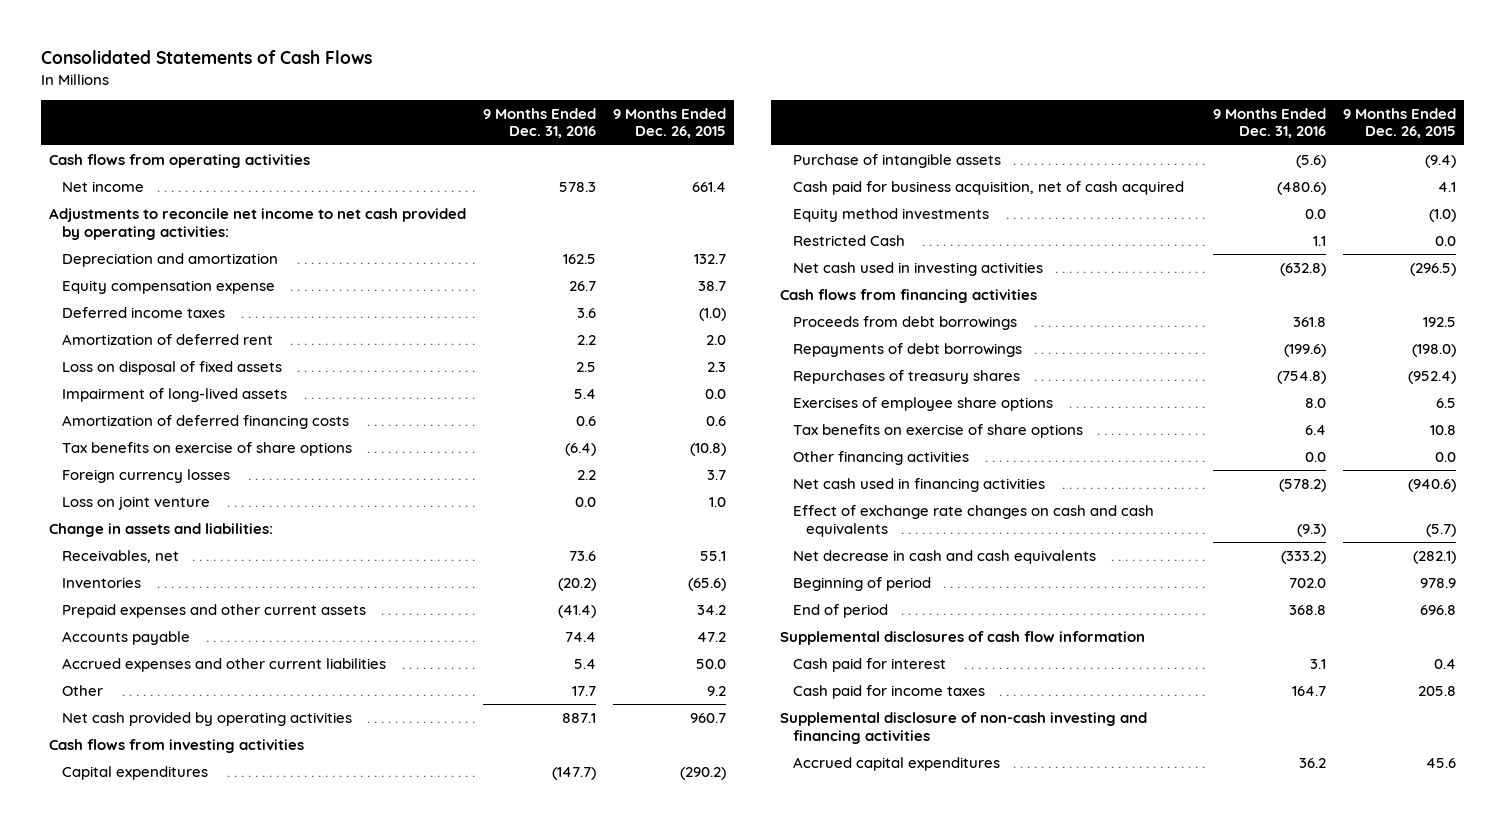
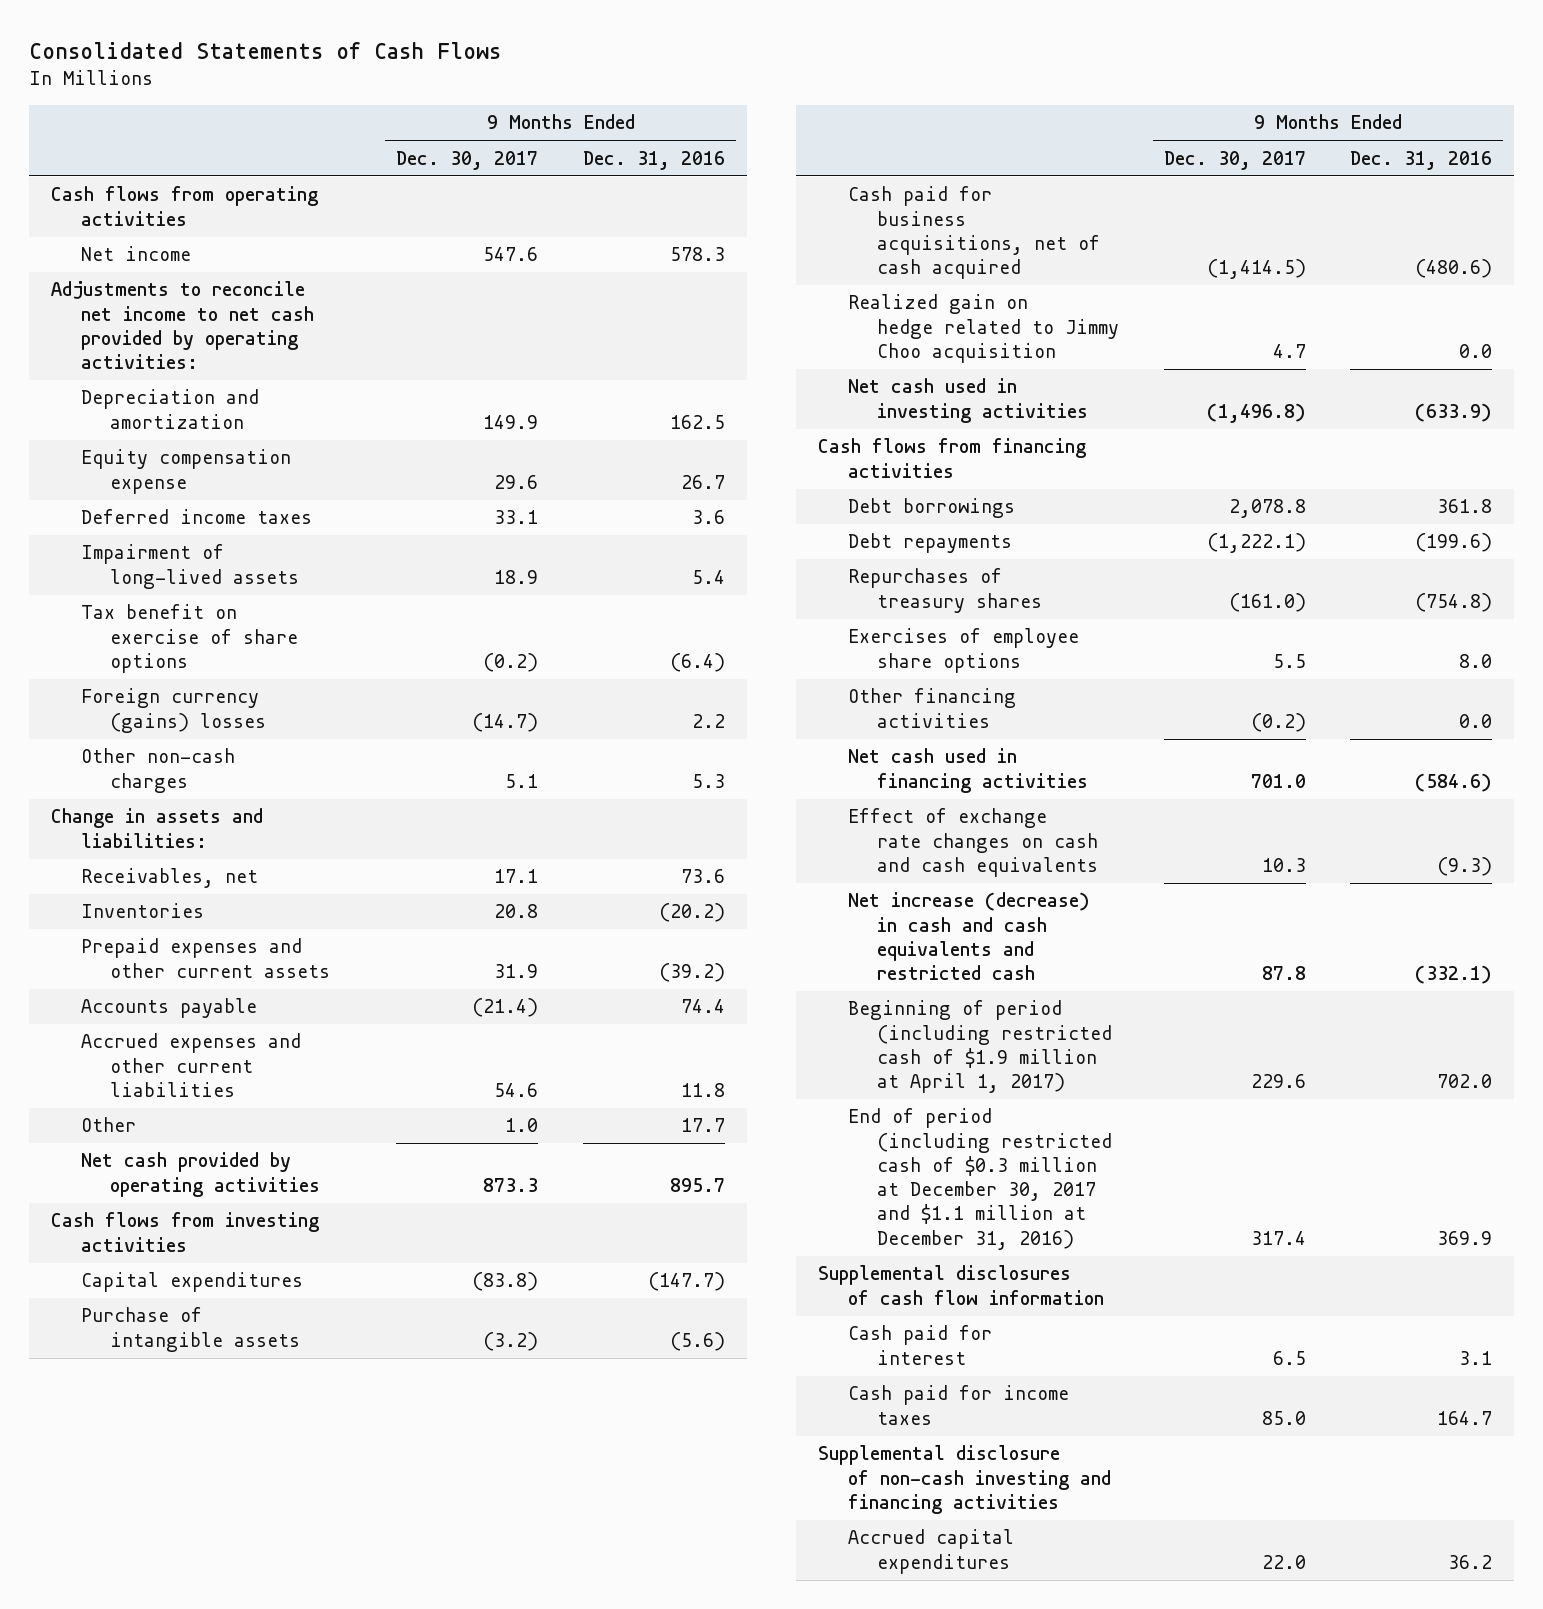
[612,107,726,139] 9 Months Ended Dec. 26, 2015 -> none
none -> [396,150,539,170] Dec. 30, 2017
[62,334,274,346] Amortization of deferred rent -> none
[62,361,283,376] Loss on disposal of fixed assets -> none
[62,415,350,430] Amortization of deferred financing costs -> none
[62,496,211,511] Loss on joint venture -> none
[62,442,353,457] Tax benefits on exercise of share options -> [80,604,299,673] Tax benefit on exercise of share options
[62,469,231,484] Foreign currency losses -> [80,688,267,733] Foreign currency (gains) losses
none -> [80,748,235,793] Other non-cash charges
[557,605,596,619] (41.4) -> [658,962,725,982] (39.2)
[573,659,596,670] 5.4 -> [680,1082,725,1097] 11.8
[561,713,596,724] 887.1 -> [669,1177,725,1192] 895.7
[792,208,989,223] Equity method investments -> none
[792,235,905,247] Restricted Cash -> none
[792,181,1184,196] Cash paid for business acquisition, net of cash acquired -> [847,186,1101,280] Cash paid for business acquisitions, net of cash acquired
none -> [847,294,1120,363] Realized gain on hedge related to Jimmy Choo acquisition
[1280,263,1327,277] (632.8) -> [1414,402,1492,422] (633.9)
[792,316,1017,331] Proceeds from debt borrowings -> [847,498,1015,519] Debt borrowings
[792,343,1022,358] Repayments of debt borrowings -> [847,533,1012,554] Debt repayments
[792,424,1083,439] Tax benefits on exercise of share options -> none
[1279,479,1327,493] (578.2) -> [1414,772,1492,792] (584.6)
[792,577,931,592] Beginning of period -> none
[792,604,888,619] End of period -> none
[792,550,1096,565] Net decrease in cash and cash equivalents -> [847,892,1090,981] Net increase (decrease) in cash and cash equivalents and restricted cash
[1281,551,1327,565] (333.2) -> [1414,965,1492,985] (332.1)
none -> [847,1000,1113,1094] Beginning of period (including restricted cash of $1.9 million at April 1, 2017)
none -> [847,1108,1113,1250] End of period (including restricted cash of $0.3 million at December 30, 2017 and $1.1 million at December 31, 2016)

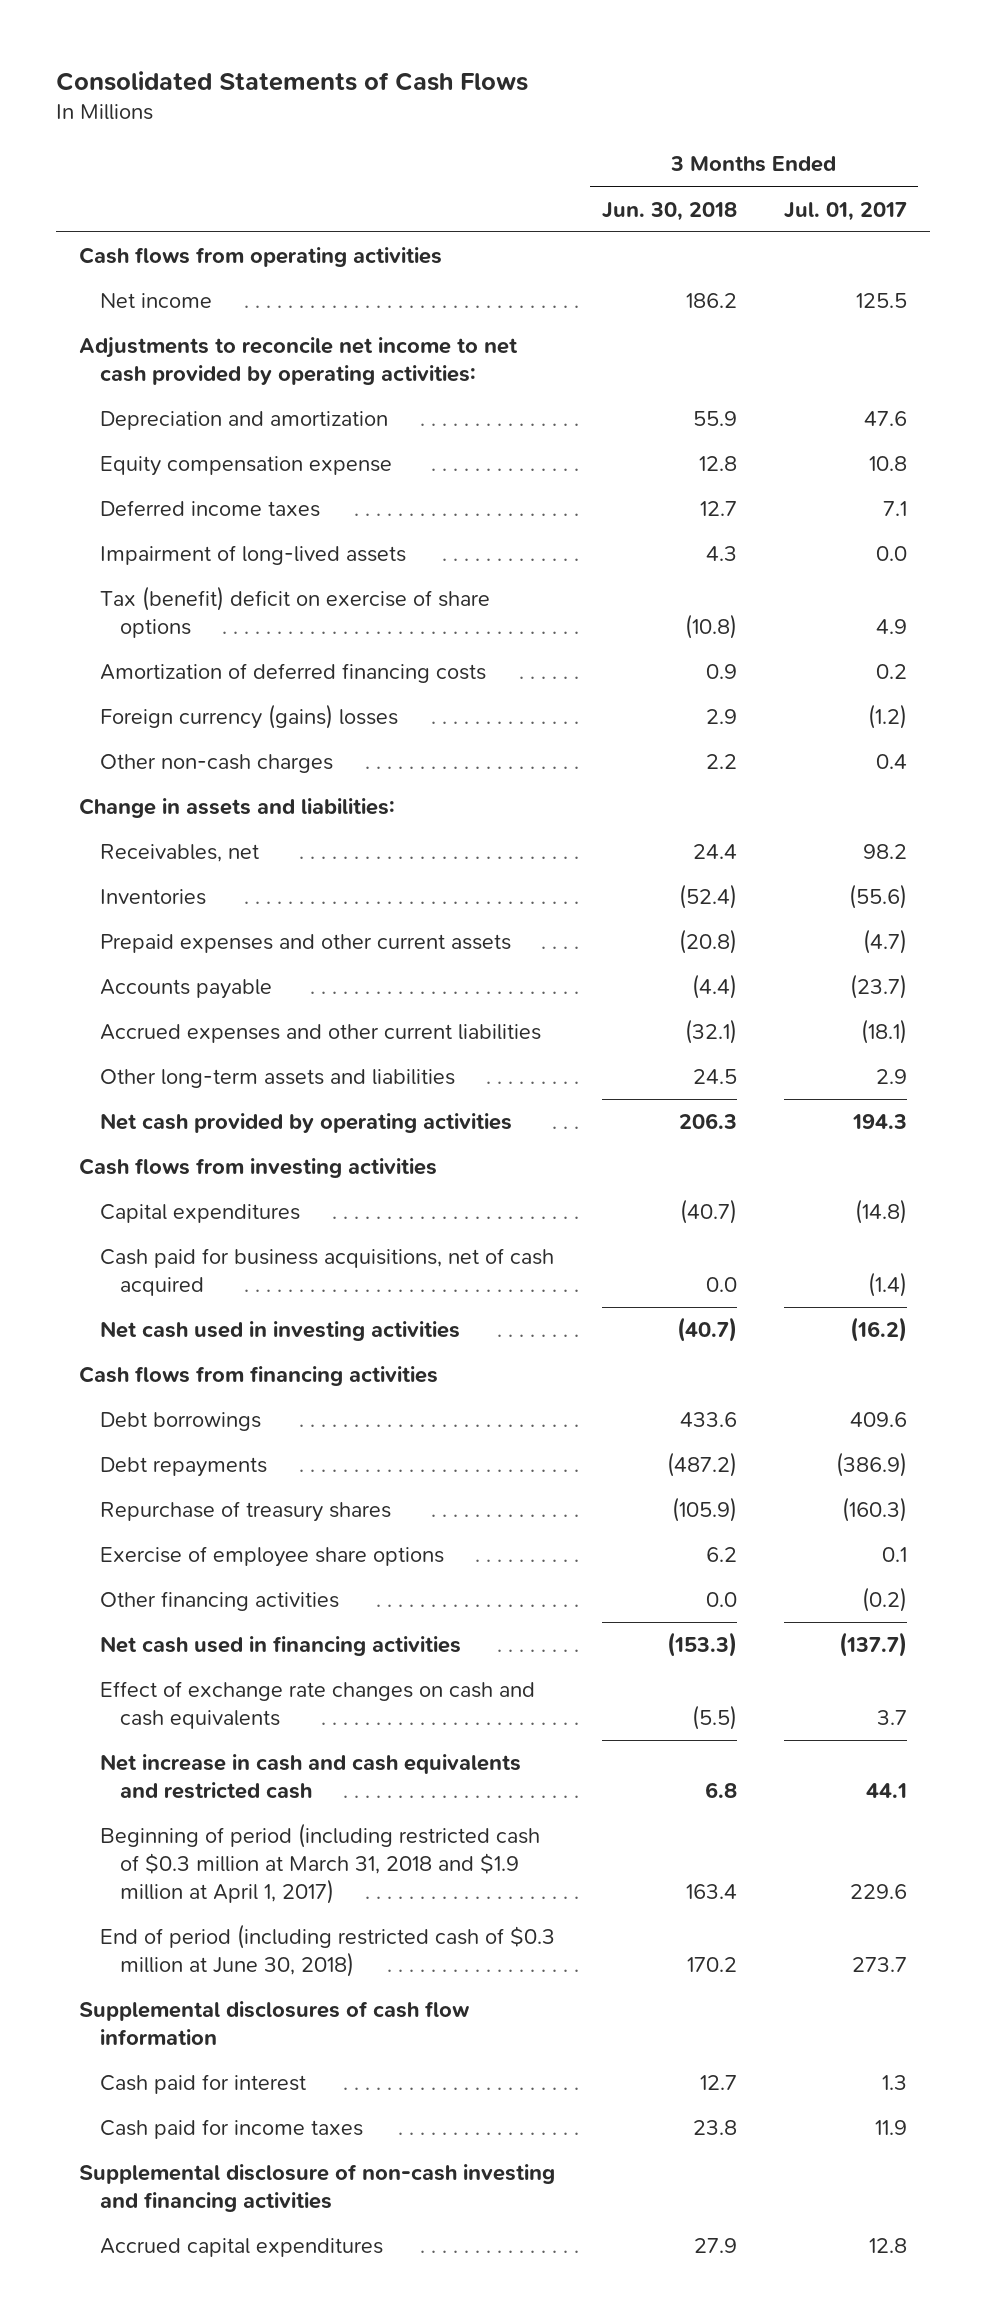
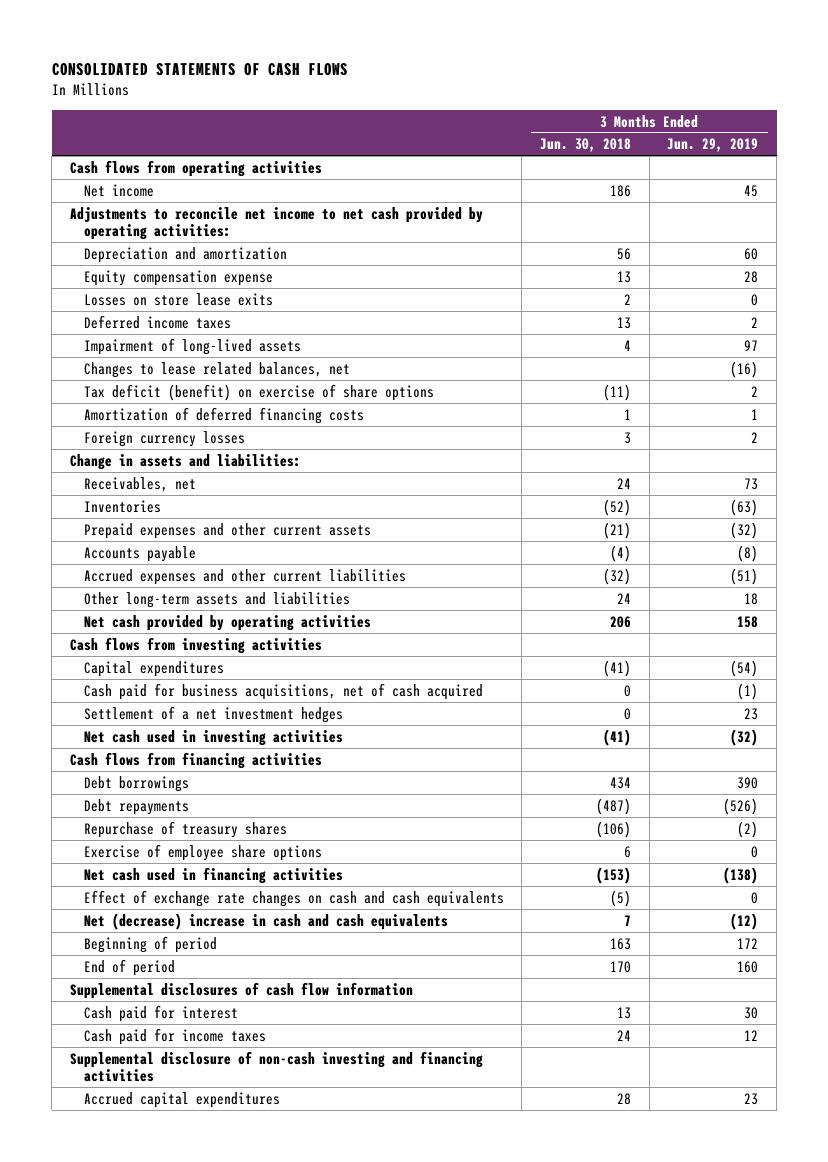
[55,70,528,91] Consolidated Statements of Cash Flows -> [51,63,348,77] CONSOLIDATED STATEMENTS OF CASH FLOWS
[783,201,907,221] Jul. 01, 2017 -> none
none -> [667,138,759,153] Jun. 29, 2019
[685,293,737,309] 186.2 -> [610,184,632,197] 186
[99,754,333,774] Other non-cash charges -> none
[692,411,737,427] 55.9 -> [617,247,632,260] 56
[698,456,737,472] 12.8 -> [617,270,632,283] 13
none -> [83,292,273,306] Losses on store lease exits
[699,501,737,517] 12.7 -> [617,316,632,329] 13
[705,546,737,562] 4.3 -> [624,339,632,351] 4
none -> [83,361,350,378] Changes to lease related balances, net
[99,586,490,639] Tax (benefit) deficit on exercise of share options -> [83,383,434,401] Tax deficit (benefit) on exercise of share options
[684,614,737,640] (10.8) -> [603,383,632,401] (11)
[705,664,737,680] 0.9 -> [624,408,632,420] 1
[99,704,398,730] Foreign currency (gains) losses -> [83,430,245,447] Foreign currency losses
[705,709,737,725] 2.9 -> [624,431,632,444] 3
[692,844,737,860] 24.4 -> [617,477,632,489] 24
[678,884,737,910] (52.4) -> [603,498,632,516] (52)
[678,929,737,955] (20.8) -> [603,521,632,539] (21)
[691,974,737,1000] (4.4) -> [610,544,632,562] (4)
[684,1019,737,1045] (32.1) -> [603,567,632,585] (32)
[692,1069,737,1085] 24.5 -> [617,592,632,604] 24
[678,1113,737,1130] 206.3 -> [610,615,632,628] 206
[679,1199,737,1225] (40.7) -> [603,659,632,677] (41)
[705,1277,737,1293] 0.0 -> [624,684,632,697] 0
none -> [83,705,343,723] Settlement of a net investment hedges
[676,1317,737,1343] (40.7) -> [603,728,632,746] (41)
[99,1591,339,1612] Other financing activities -> none
[99,1823,540,1905] Beginning of period (including restricted cash of $0.3 million at March 31, 2018 and $1.9 million at April 1, 2017) -> none
[679,1412,737,1428] 433.6 -> [610,776,632,789] 434
[666,1452,737,1478] (487.2) -> [596,797,632,815] (487)
[671,1497,737,1523] (105.9) -> [596,820,632,838] (106)
[705,1547,737,1563] 6.2 -> [624,845,632,858] 6
[666,1632,737,1658] (153.3) -> [596,866,632,884] (153)
[691,1705,737,1731] (5.5) -> [610,889,632,907] (5)
[99,1754,521,1800] Net increase in cash and cash equivalents and restricted cash -> [83,912,448,930] Net (decrease) increase in cash and cash equivalents
[704,1782,737,1799] 6.8 -> [624,914,632,926] 7
none -> [83,935,217,953] Beginning of period
[99,1924,555,1978] End of period (including restricted cash of $0.3 million at June 30, 2018) -> [83,958,175,976] End of period
[686,1957,737,1973] 170.2 -> [610,960,632,973] 170
[699,2075,737,2091] 12.7 -> [617,1006,632,1019] 13
[692,2120,737,2136] 23.8 -> [617,1029,632,1041] 24
[693,2238,737,2254] 27.9 -> [617,1092,632,1105] 28

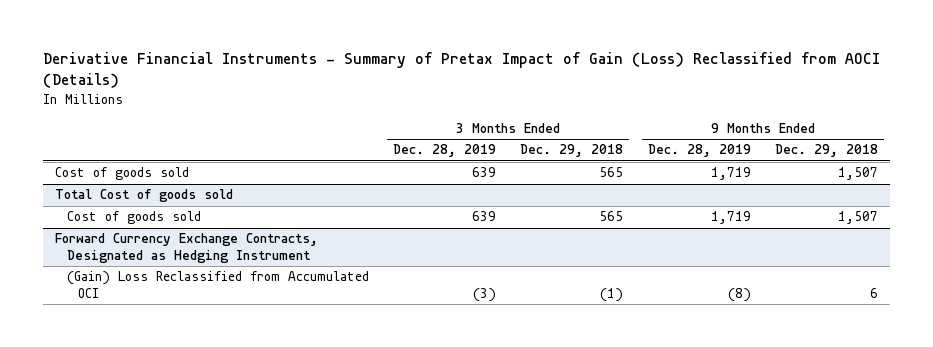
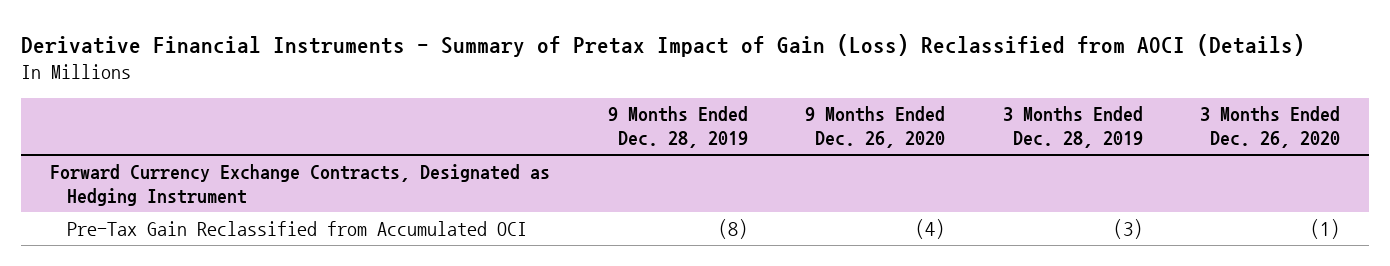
[520,144,624,158] Dec. 29, 2018 -> none
[774,144,878,158] Dec. 29, 2018 -> none
none -> [805,106,946,149] 9 Months Ended Dec. 26, 2020
none -> [1200,106,1341,149] 3 Months Ended Dec. 26, 2020
[55,167,190,181] Cost of goods sold -> none
[55,189,234,203] Total Cost of goods sold -> none
[66,211,201,225] Cost of goods sold -> none
[66,271,369,298] (Gain) Loss Reclassified from Accumulated OCI -> [67,220,528,236] Pre-Tax Gain Reclassified from Accumulated OCI

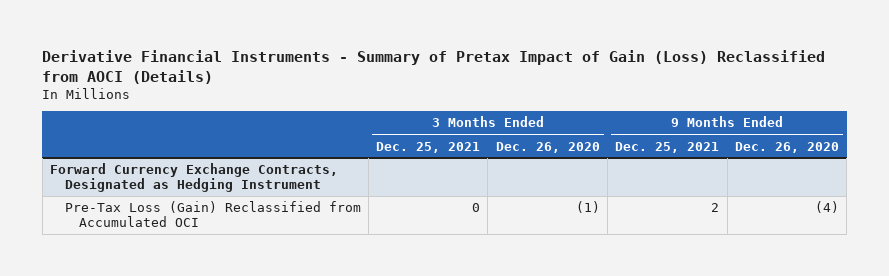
[607,106,748,149] 9 Months Ended Dec. 28, 2019 -> none
[1002,106,1143,149] 3 Months Ended Dec. 28, 2019 -> none
none -> [376,141,481,153] Dec. 25, 2021
none -> [615,141,720,153] Dec. 25, 2021
[67,220,528,236] Pre-Tax Gain Reclassified from Accumulated OCI -> [64,201,361,228] Pre-Tax Loss (Gain) Reclassified from Accumulated OCI

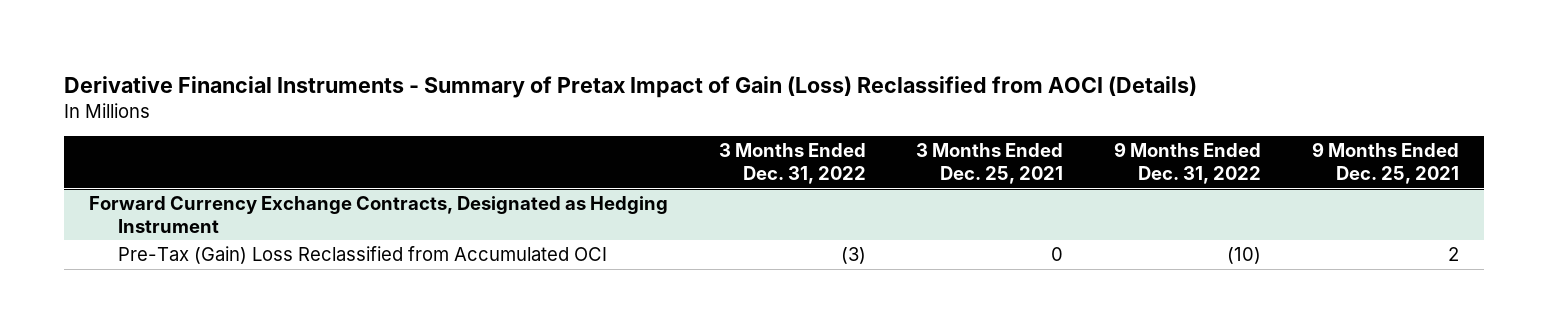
[495,141,600,153] Dec. 26, 2020 -> none
[734,141,839,153] Dec. 26, 2020 -> none
none -> [718,143,866,185] 3 Months Ended Dec. 31, 2022
none -> [1113,142,1261,185] 9 Months Ended Dec. 31, 2022
[64,201,361,228] Pre-Tax Loss (Gain) Reclassified from Accumulated OCI -> [118,246,608,265] Pre-Tax (Gain) Loss Reclassified from Accumulated OCI

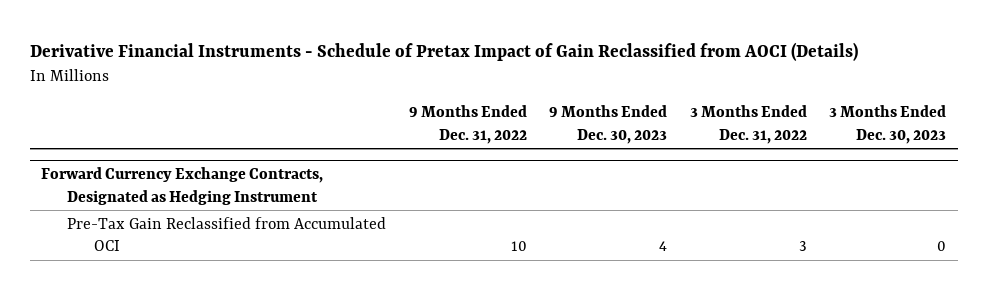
[63,75,1197,98] Derivative Financial Instruments - Summary of Pretax Impact of Gain (Loss) Reclassified from AOCI (Details) -> [29,41,858,61] Derivative Financial Instruments - Schedule of Pretax Impact of Gain Reclassified from AOCI (Details)
[916,143,1064,185] 3 Months Ended Dec. 25, 2021 -> none
[1311,142,1459,185] 9 Months Ended Dec. 25, 2021 -> none
none -> [549,104,668,144] 9 Months Ended Dec. 30, 2023
none -> [829,104,947,144] 3 Months Ended Dec. 30, 2023
[118,246,608,265] Pre-Tax (Gain) Loss Reclassified from Accumulated OCI -> [67,216,387,252] Pre-Tax Gain Reclassified from Accumulated OCI
[840,247,866,265] (3) -> [798,241,807,252] 3
[1226,247,1261,265] (10) -> [510,241,527,252] 10

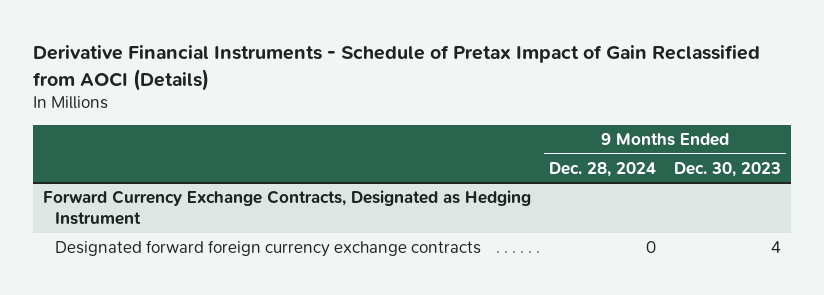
[408,104,527,144] 9 Months Ended Dec. 31, 2022 -> none
[689,104,807,144] 3 Months Ended Dec. 31, 2022 -> none
[829,104,947,144] 3 Months Ended Dec. 30, 2023 -> none
none -> [548,161,656,177] Dec. 28, 2024
[67,216,387,252] Pre-Tax Gain Reclassified from Accumulated OCI -> [54,240,481,258] Designated forward foreign currency exchange contracts

